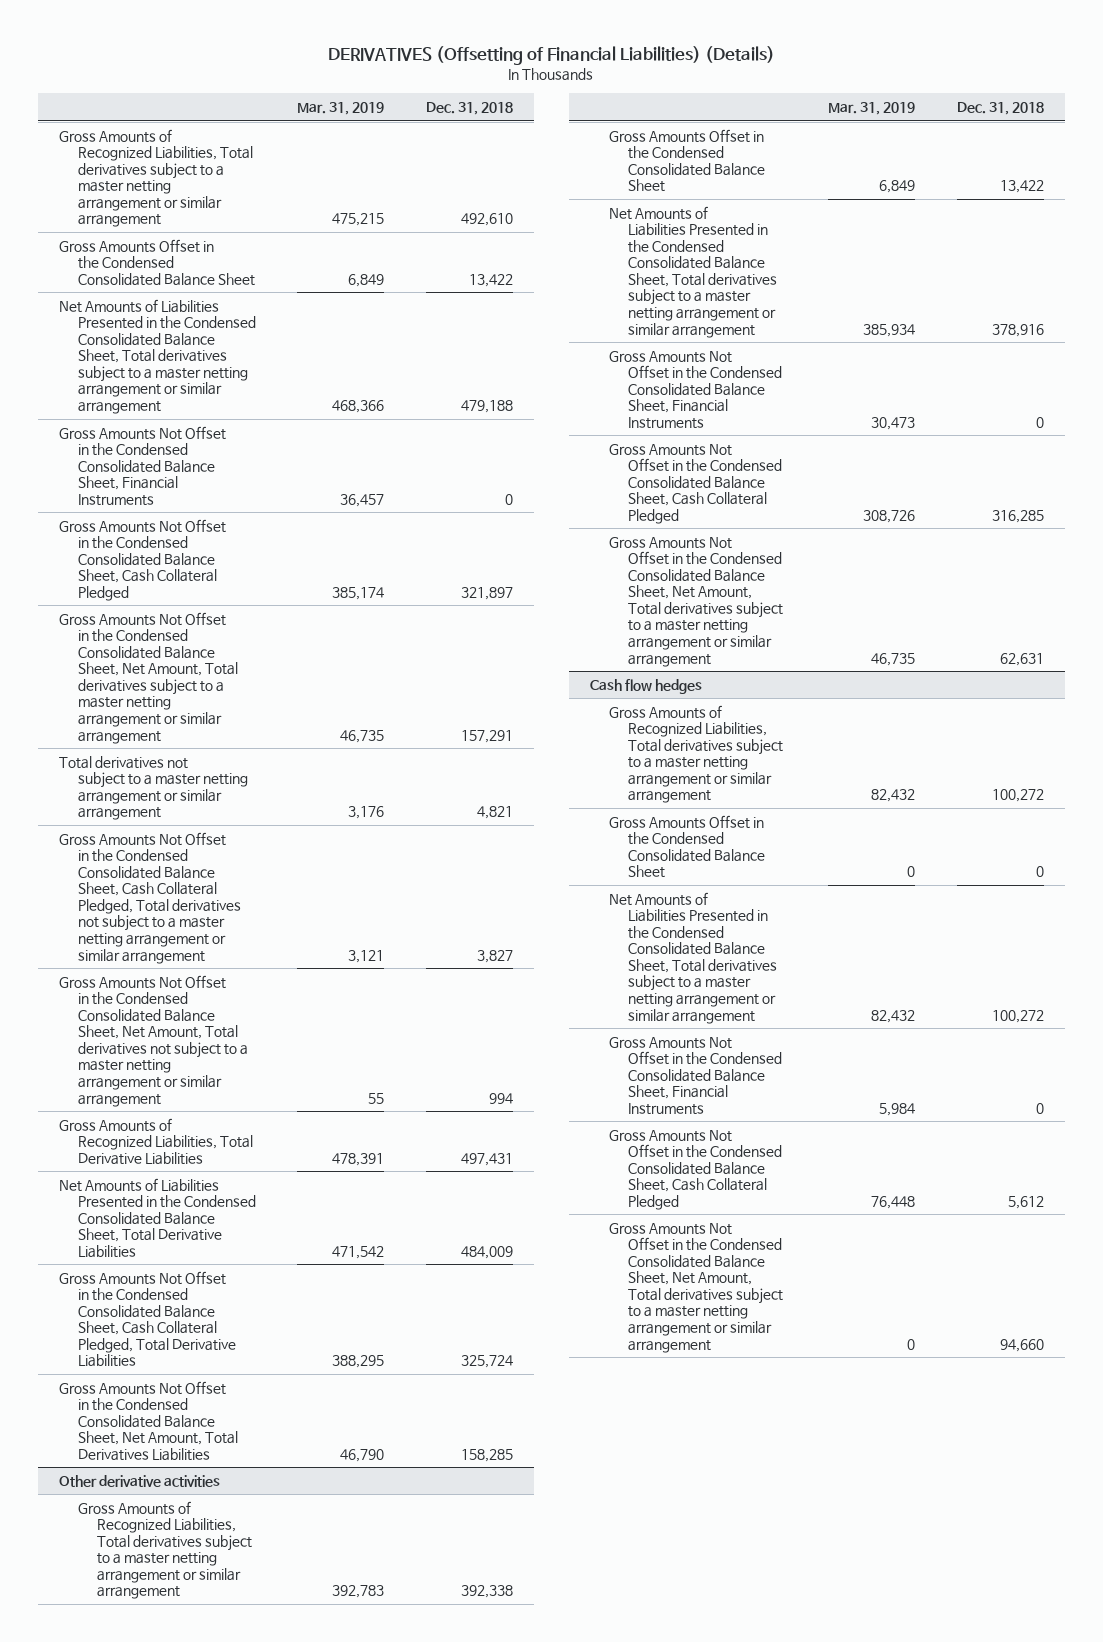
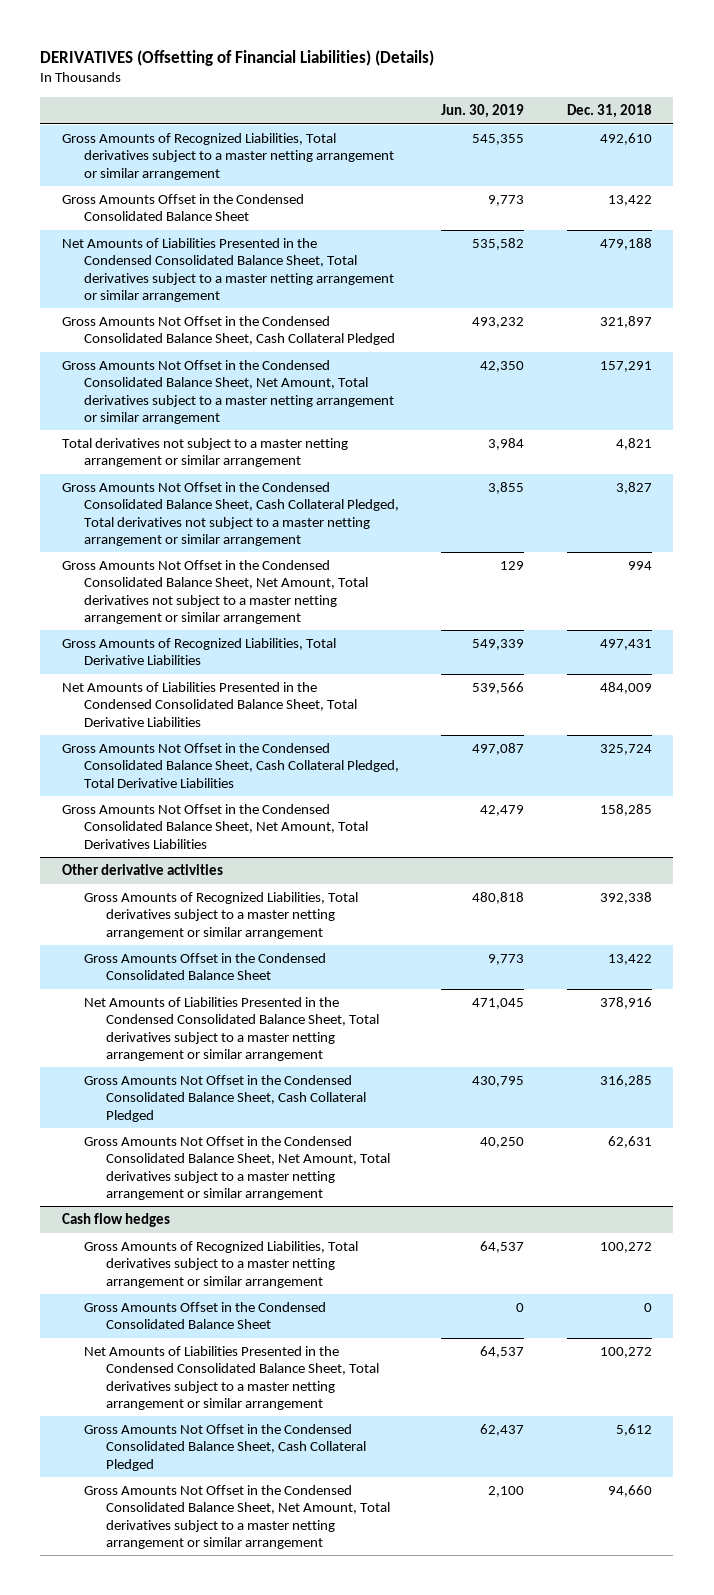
[297,102,385,116] Mar. 31, 2019 -> none
none -> [441,104,525,119] Jun. 30, 2019
[58,425,226,506] Gross Amounts Not Offset in the Condensed Consolidated Balance Sheet, Financial Instruments -> none
[608,350,782,429] Gross Amounts Not Offset in the Condensed Consolidated Balance Sheet, Financial Instruments -> none
[608,1036,782,1115] Gross Amounts Not Offset in the Condensed Consolidated Balance Sheet, Financial Instruments -> none

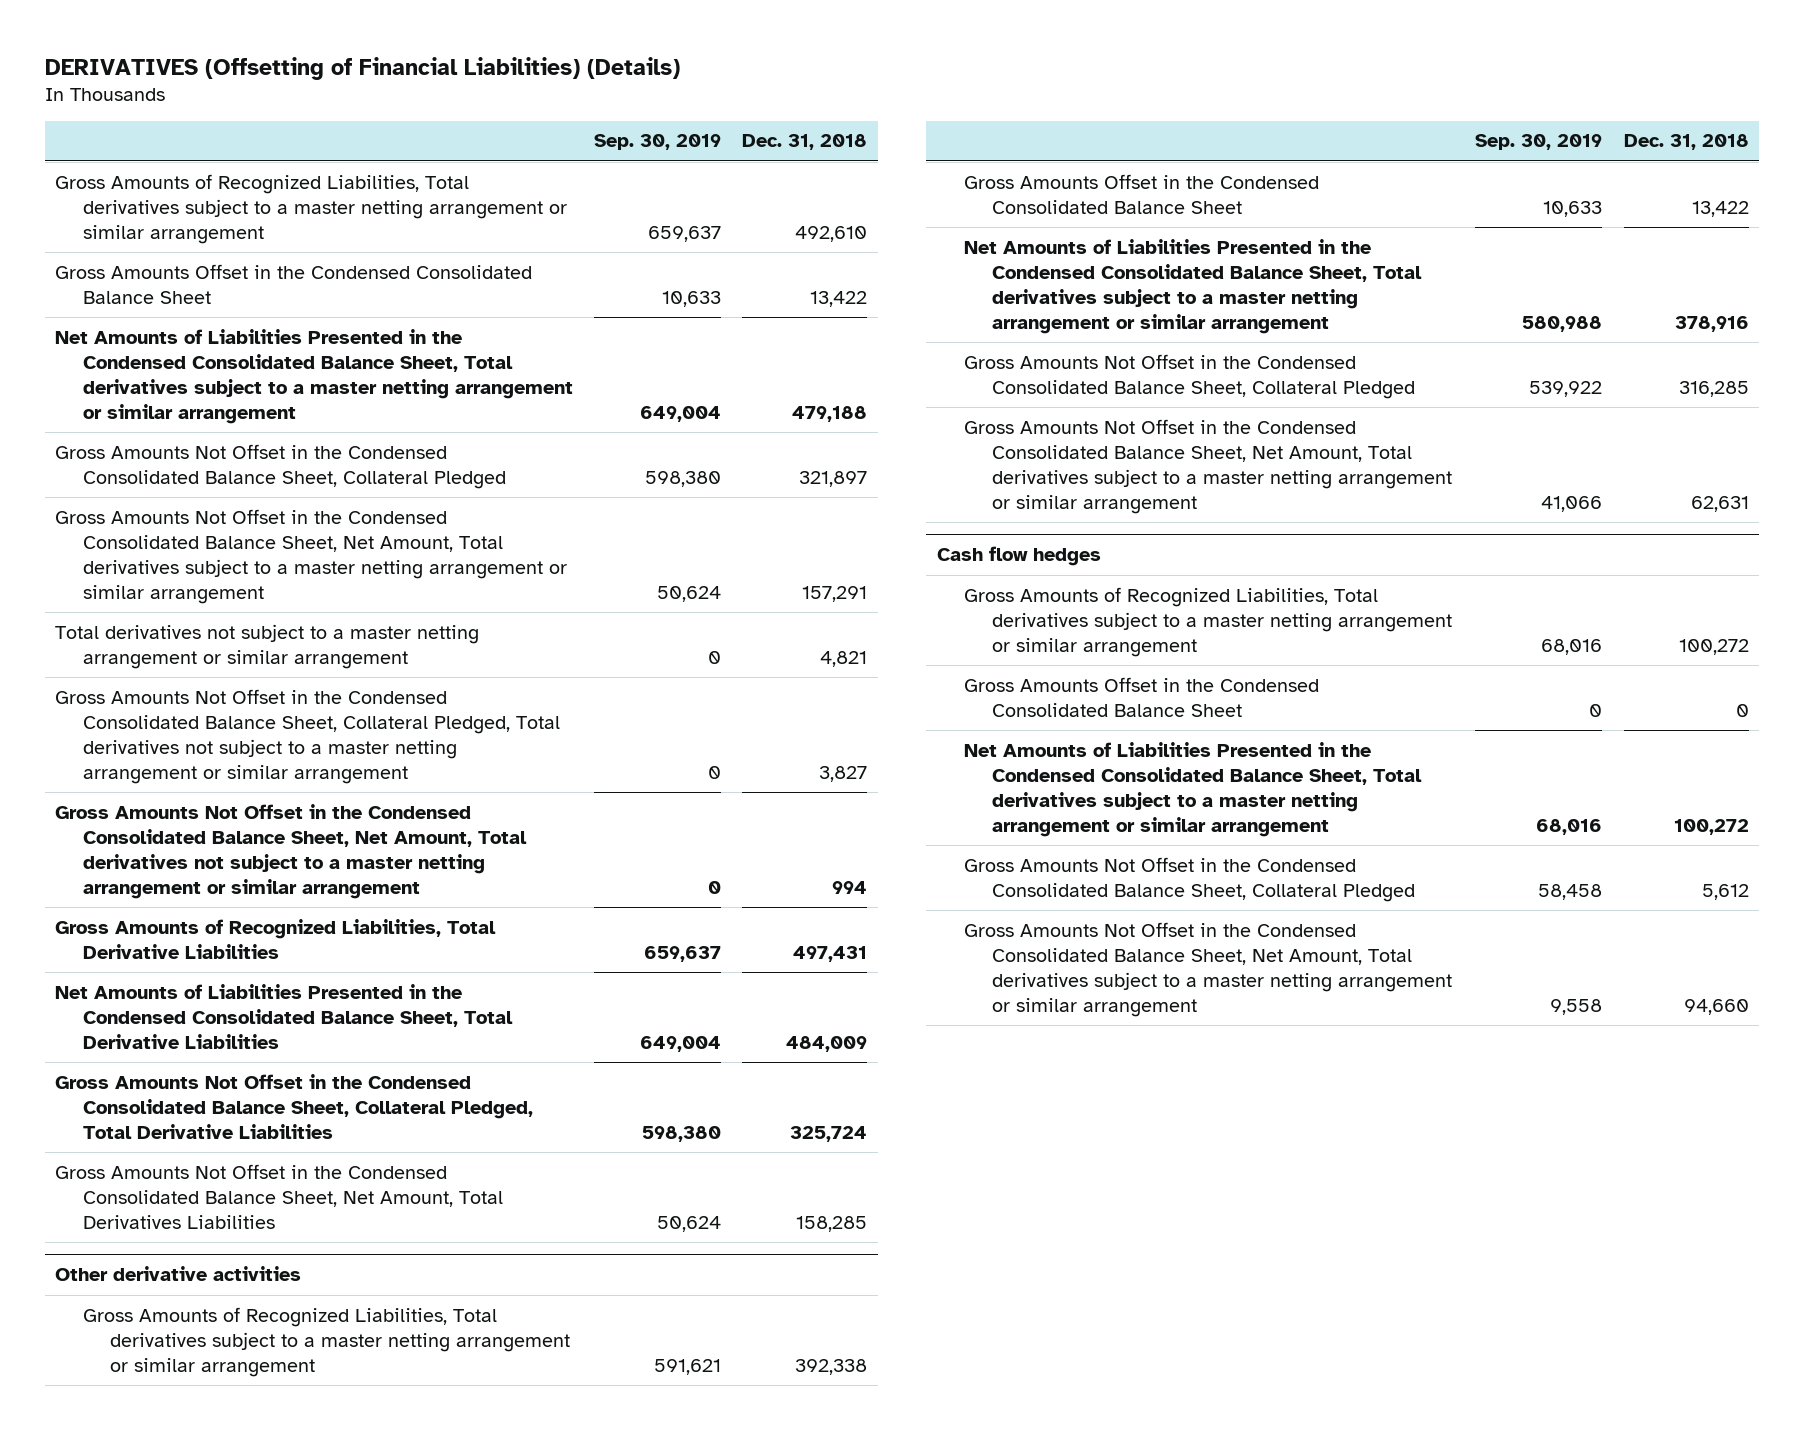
[441,104,525,119] Jun. 30, 2019 -> none
none -> [593,134,721,151] Sep. 30, 2019
[61,316,395,346] Gross Amounts Not Offset in the Condensed Consolidated Balance Sheet, Cash Collateral Pledged -> [55,443,506,489] Gross Amounts Not Offset in the Condensed Consolidated Balance Sheet, Collateral Pledged
[61,482,399,546] Gross Amounts Not Offset in the Condensed Consolidated Balance Sheet, Cash Collateral Pledged, Total derivatives not subject to a master netting arrangement or similar arrangement -> [55,688,560,784] Gross Amounts Not Offset in the Condensed Consolidated Balance Sheet, Collateral Pledged, Total derivatives not subject to a master netting arrangement or similar arrangement
[61,743,399,788] Gross Amounts Not Offset in the Condensed Consolidated Balance Sheet, Cash Collateral Pledged, Total Derivative Liabilities -> [55,1073,533,1139] Gross Amounts Not Offset in the Condensed Consolidated Balance Sheet, Collateral Pledged, Total Derivative Liabilities
[83,1075,367,1122] Gross Amounts Not Offset in the Condensed Consolidated Balance Sheet, Cash Collateral Pledged -> [964,353,1415,399] Gross Amounts Not Offset in the Condensed Consolidated Balance Sheet, Collateral Pledged
[83,1424,367,1471] Gross Amounts Not Offset in the Condensed Consolidated Balance Sheet, Cash Collateral Pledged -> [964,856,1415,902] Gross Amounts Not Offset in the Condensed Consolidated Balance Sheet, Collateral Pledged

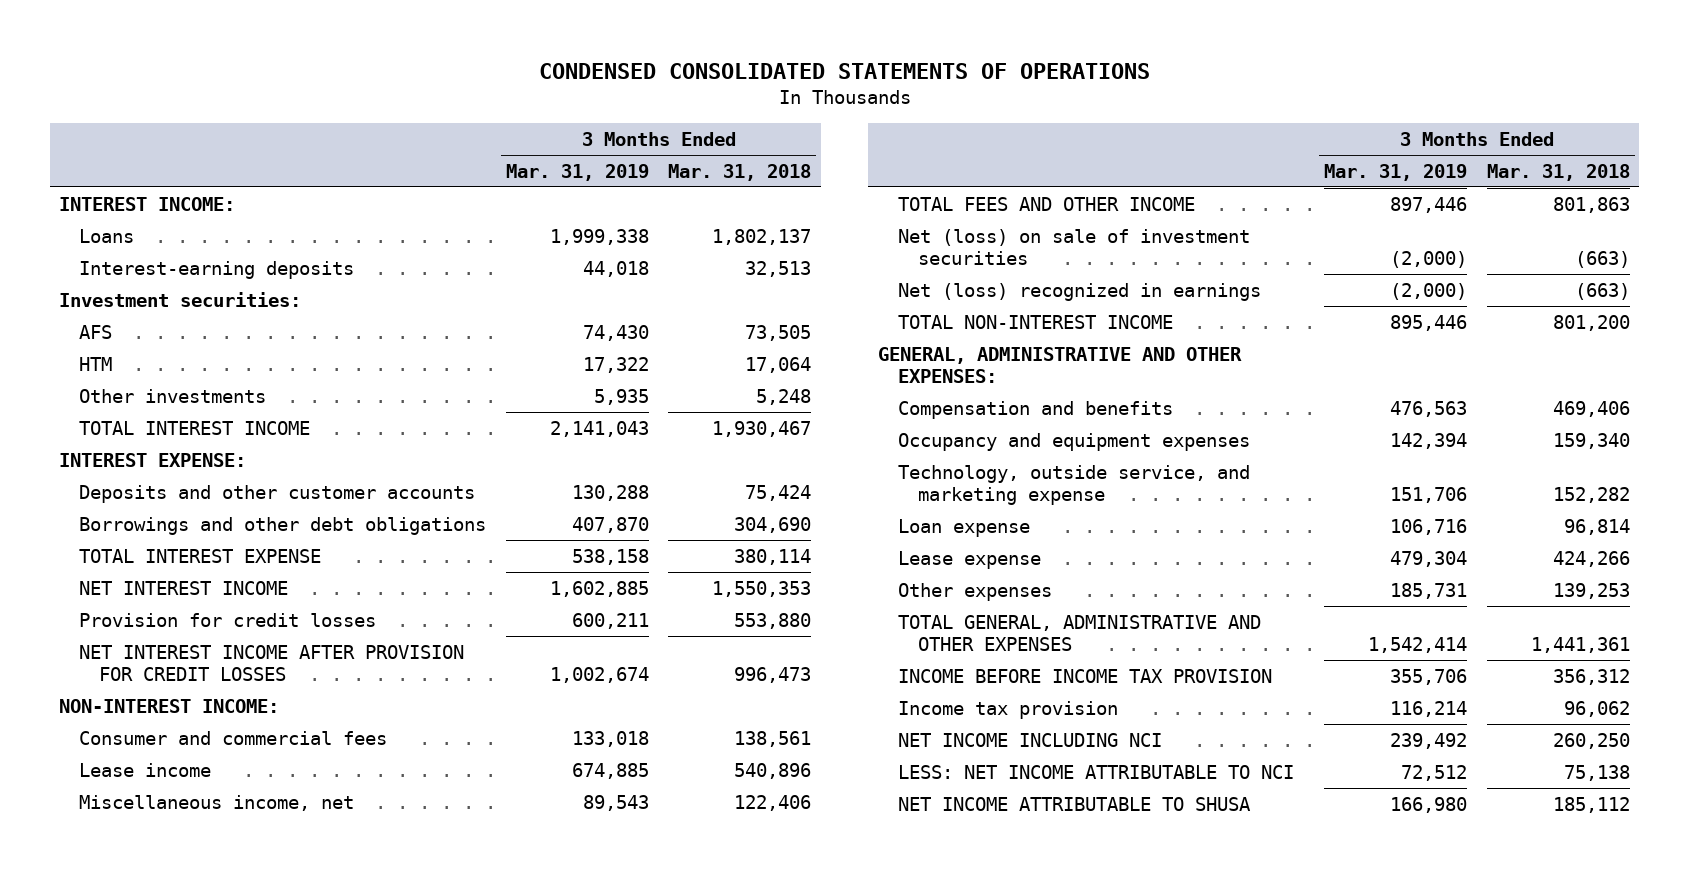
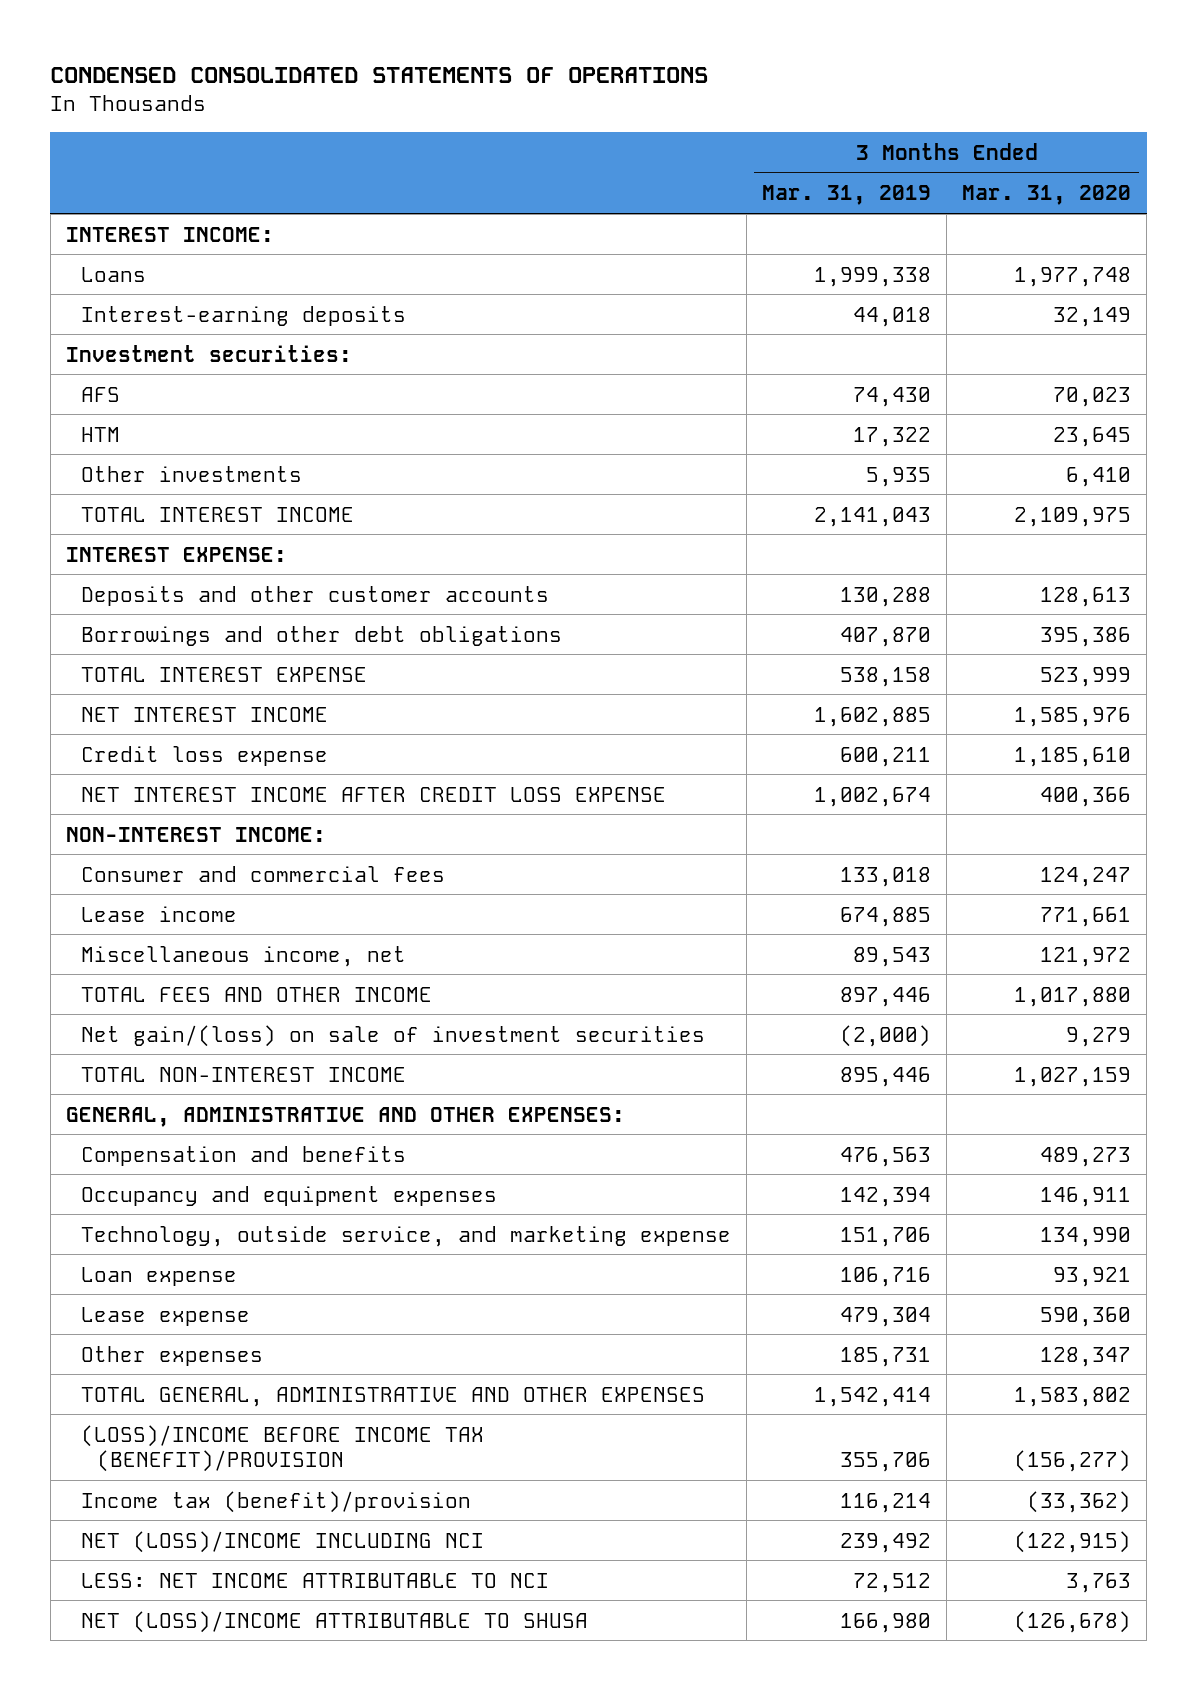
[668,163,812,181] Mar. 31, 2018 -> none
none -> [962,185,1132,206] Mar. 31, 2020
[79,612,377,627] Provision for credit losses -> [81,745,329,766] Credit loss expense
[79,644,465,681] NET INTEREST INCOME AFTER PROVISION FOR CREDIT LOSSES -> [81,786,667,802] NET INTEREST INCOME AFTER CREDIT LOSS EXPENSE
[897,282,1261,301] Net (loss) recognized in earnings -> none
[897,228,1250,265] Net (loss) on sale of investment securities -> [81,1024,706,1047] Net gain/(loss) on sale of investment securities
[897,668,1272,683] INCOME BEFORE INCOME TAX PROVISION -> [81,1424,485,1472] (LOSS)/INCOME BEFORE INCOME TAX (BENEFIT)/PROVISION
[897,700,1118,719] Income tax provision -> [81,1490,472,1513] Income tax (benefit)/provision
[897,732,1162,747] NET INCOME INCLUDING NCI -> [81,1530,485,1553] NET (LOSS)/INCOME INCLUDING NCI
[897,796,1251,811] NET INCOME ATTRIBUTABLE TO SHUSA -> [81,1610,589,1633] NET (LOSS)/INCOME ATTRIBUTABLE TO SHUSA

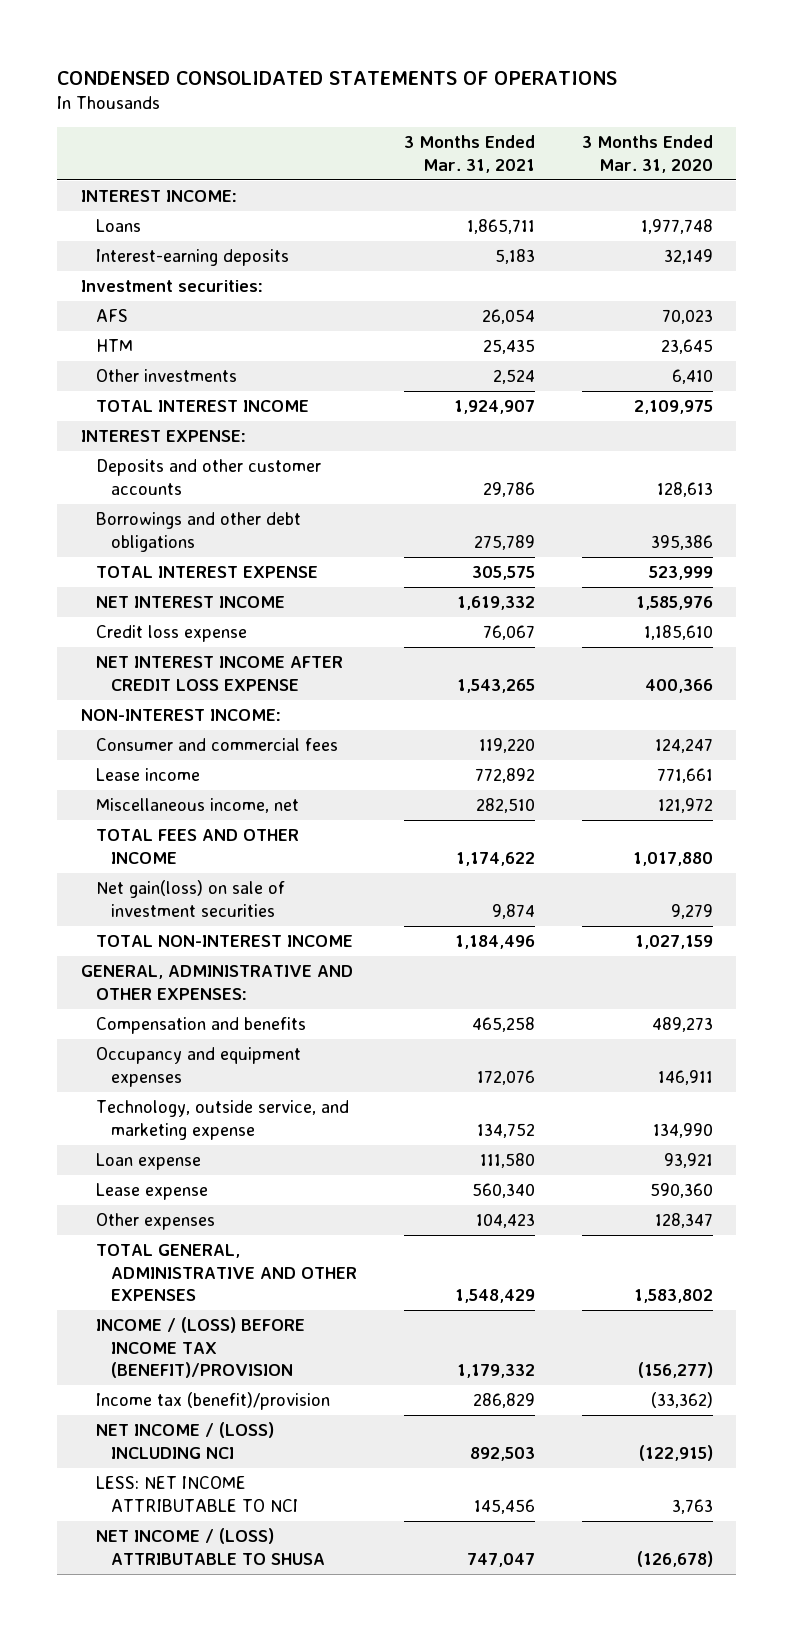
[762,185,932,206] Mar. 31, 2019 -> none
none -> [403,135,535,173] 3 Months Ended Mar. 31, 2021
[81,1024,706,1047] Net gain/(loss) on sale of investment securities -> [95,880,285,917] Net gain(loss) on sale of investment securities
[81,1424,485,1472] (LOSS)/INCOME BEFORE INCOME TAX (BENEFIT)/PROVISION -> [95,1317,305,1379] INCOME / (LOSS) BEFORE INCOME TAX (BENEFIT)/PROVISION
[81,1530,485,1553] NET (LOSS)/INCOME INCLUDING NCI -> [95,1422,274,1459] NET INCOME / (LOSS) INCLUDING NCI
[81,1610,589,1633] NET (LOSS)/INCOME ATTRIBUTABLE TO SHUSA -> [95,1528,325,1565] NET INCOME / (LOSS) ATTRIBUTABLE TO SHUSA

